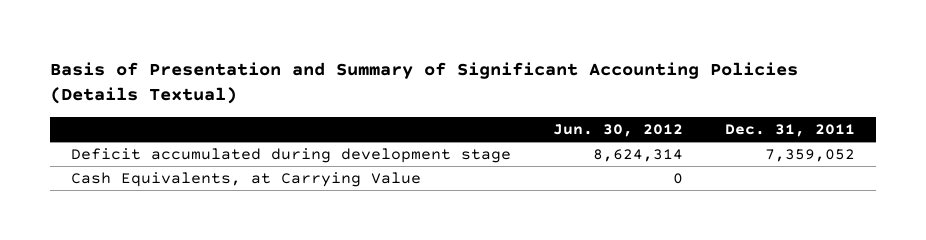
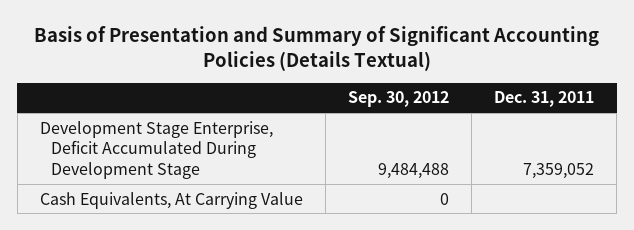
[552,123,683,137] Jun. 30, 2012 -> none
none -> [348,91,450,108] Sep. 30, 2012
[70,147,511,163] Deficit accumulated during development stage -> [39,120,273,179] Development Stage Enterprise, Deficit Accumulated During Development Stage
[70,171,421,187] Cash Equivalents, at Carrying Value -> [39,191,303,209] Cash Equivalents, At Carrying Value

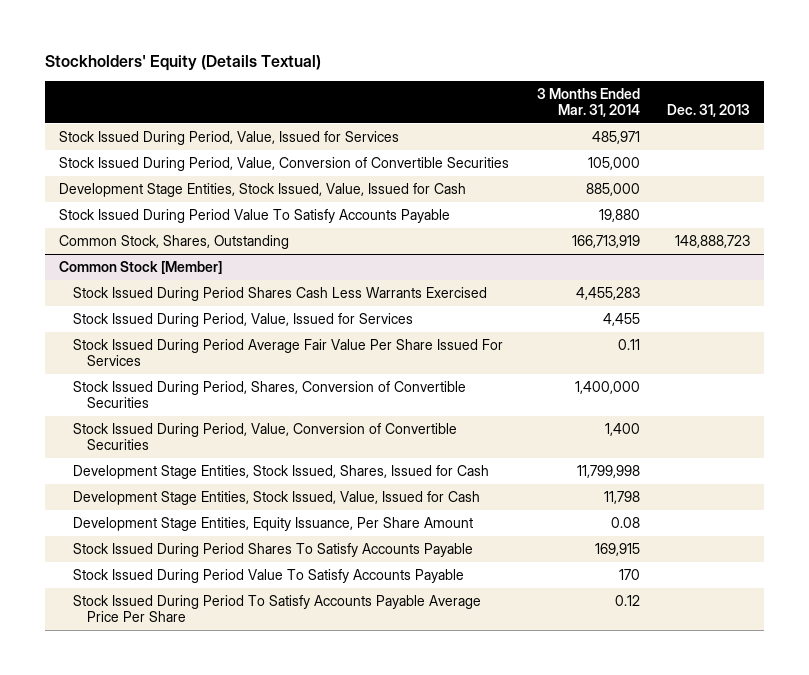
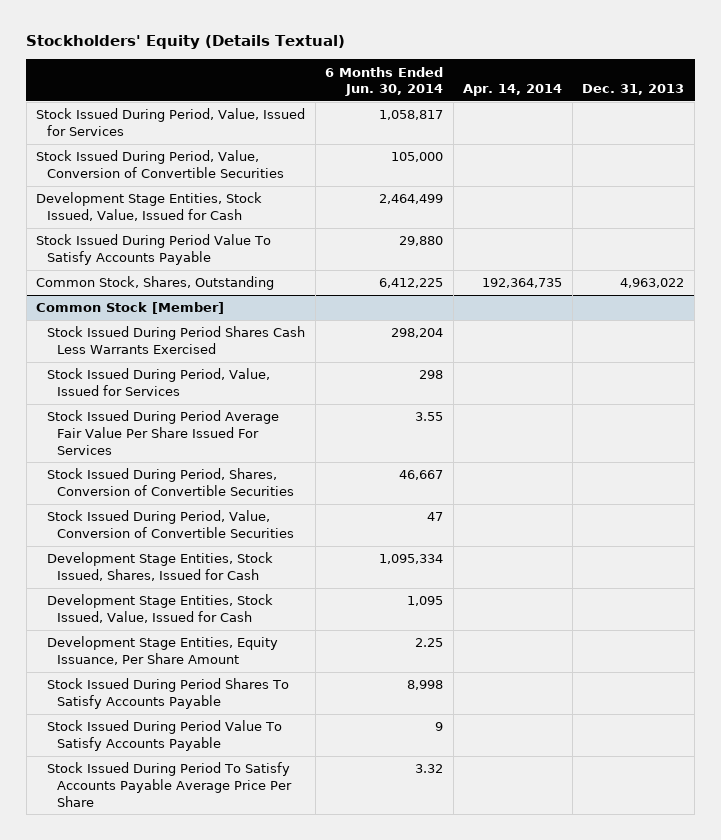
[536,87,640,117] 3 Months Ended Mar. 31, 2014 -> none
none -> [325,66,444,97] 6 Months Ended Jun. 30, 2014
none -> [463,84,563,97] Apr. 14, 2014
[675,235,751,249] 148,888,723 -> [620,278,685,289] 4,963,022

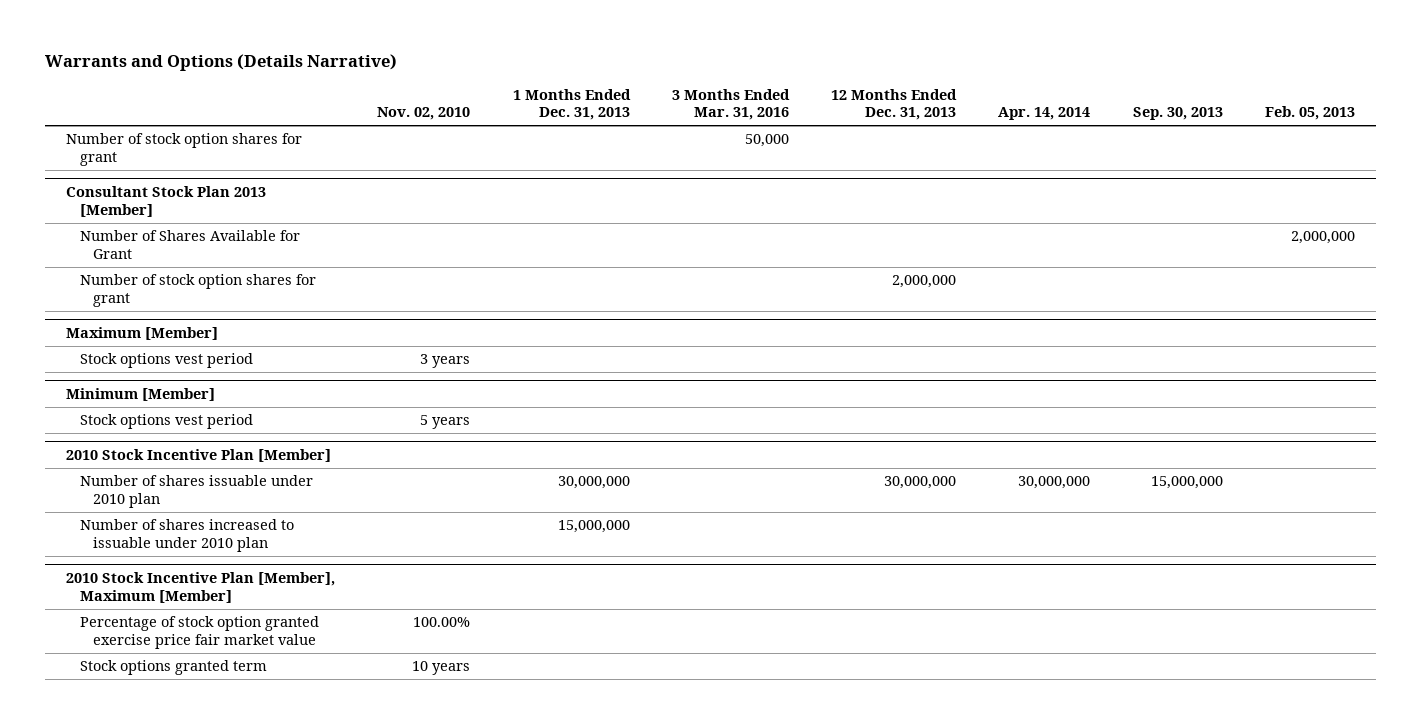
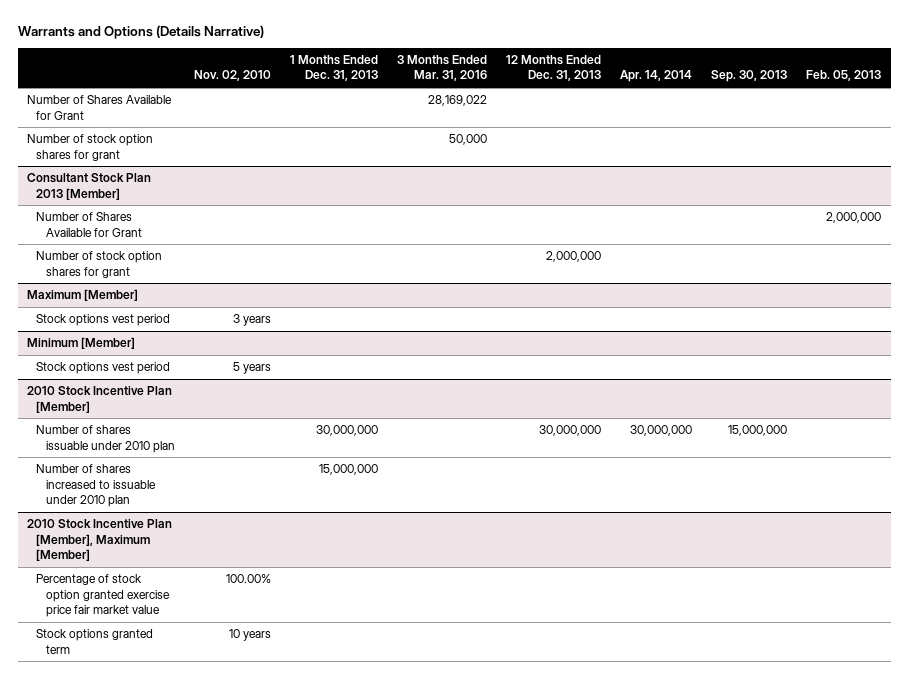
none -> [27,95,173,120] Number of Shares Available for Grant

